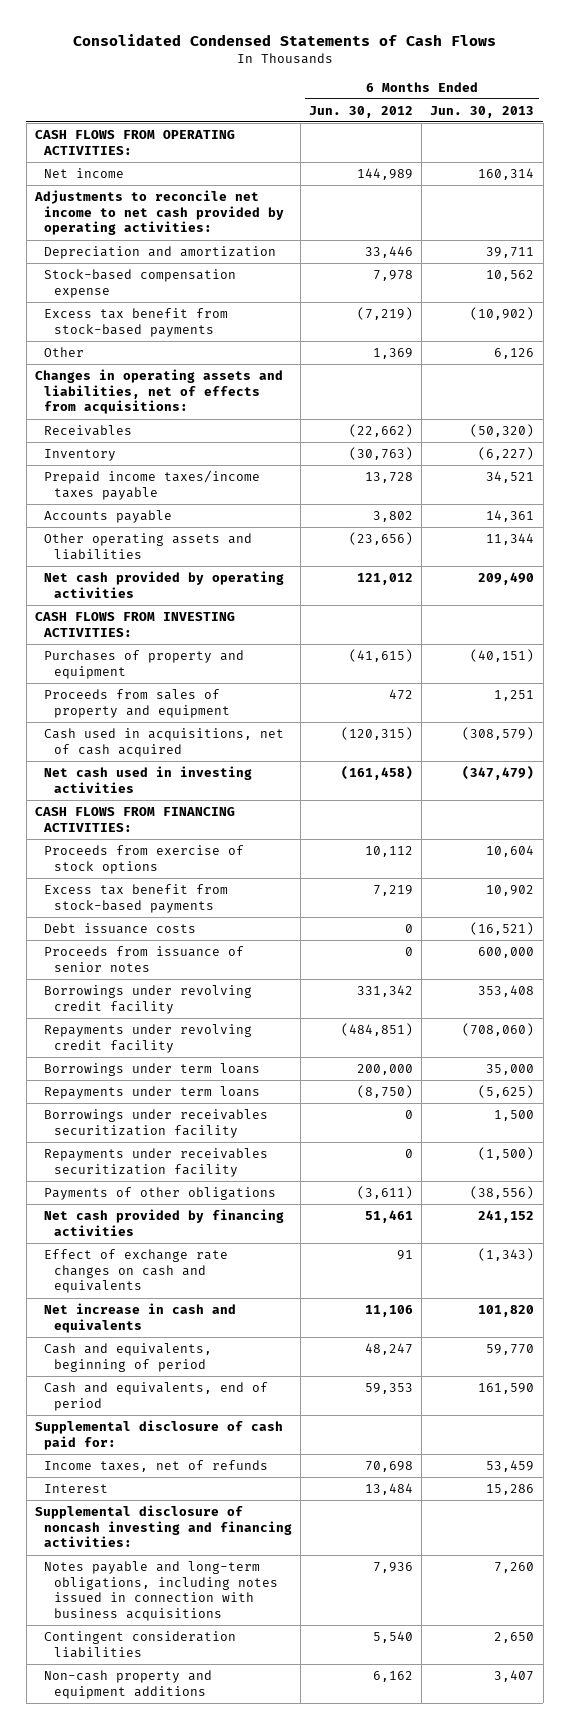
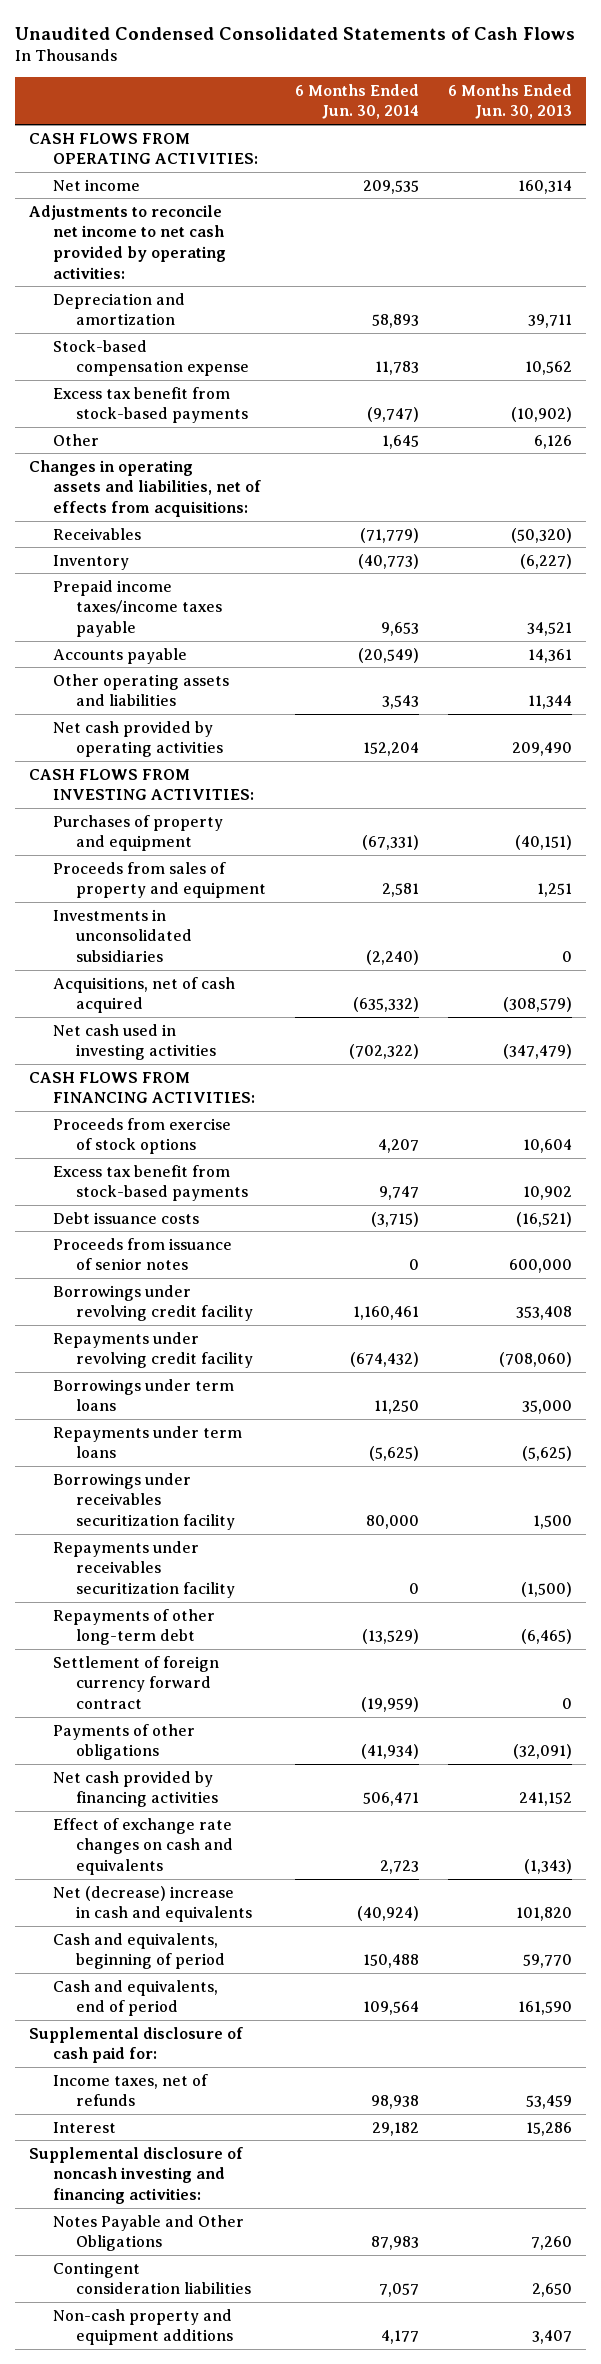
[72,33,496,46] Consolidated Condensed Statements of Cash Flows -> [14,26,575,40] Unaudited Condensed Consolidated Statements of Cash Flows
[309,105,414,118] Jun. 30, 2012 -> none
none -> [294,83,419,120] 6 Months Ended Jun. 30, 2014
none -> [52,908,192,962] Investments in unconsolidated subsidiaries
[44,727,285,757] Cash used in acquisitions, net of cash acquired -> [52,976,235,1014] Acquisitions, net of cash acquired
none -> [52,1608,215,1646] Repayments of other long-term debt
none -> [52,1655,219,1709] Settlement of foreign currency forward contract
[470,1185,535,1199] (38,556) -> [512,1744,572,1760] (32,091)
[44,1302,237,1333] Net increase in cash and equivalents -> [52,1885,252,1923] Net (decrease) increase in cash and equivalents
[44,1560,278,1622] Notes payable and long-term obligations, including notes issued in connection with business acquisitions -> [52,2214,244,2252] Notes Payable and Other Obligations

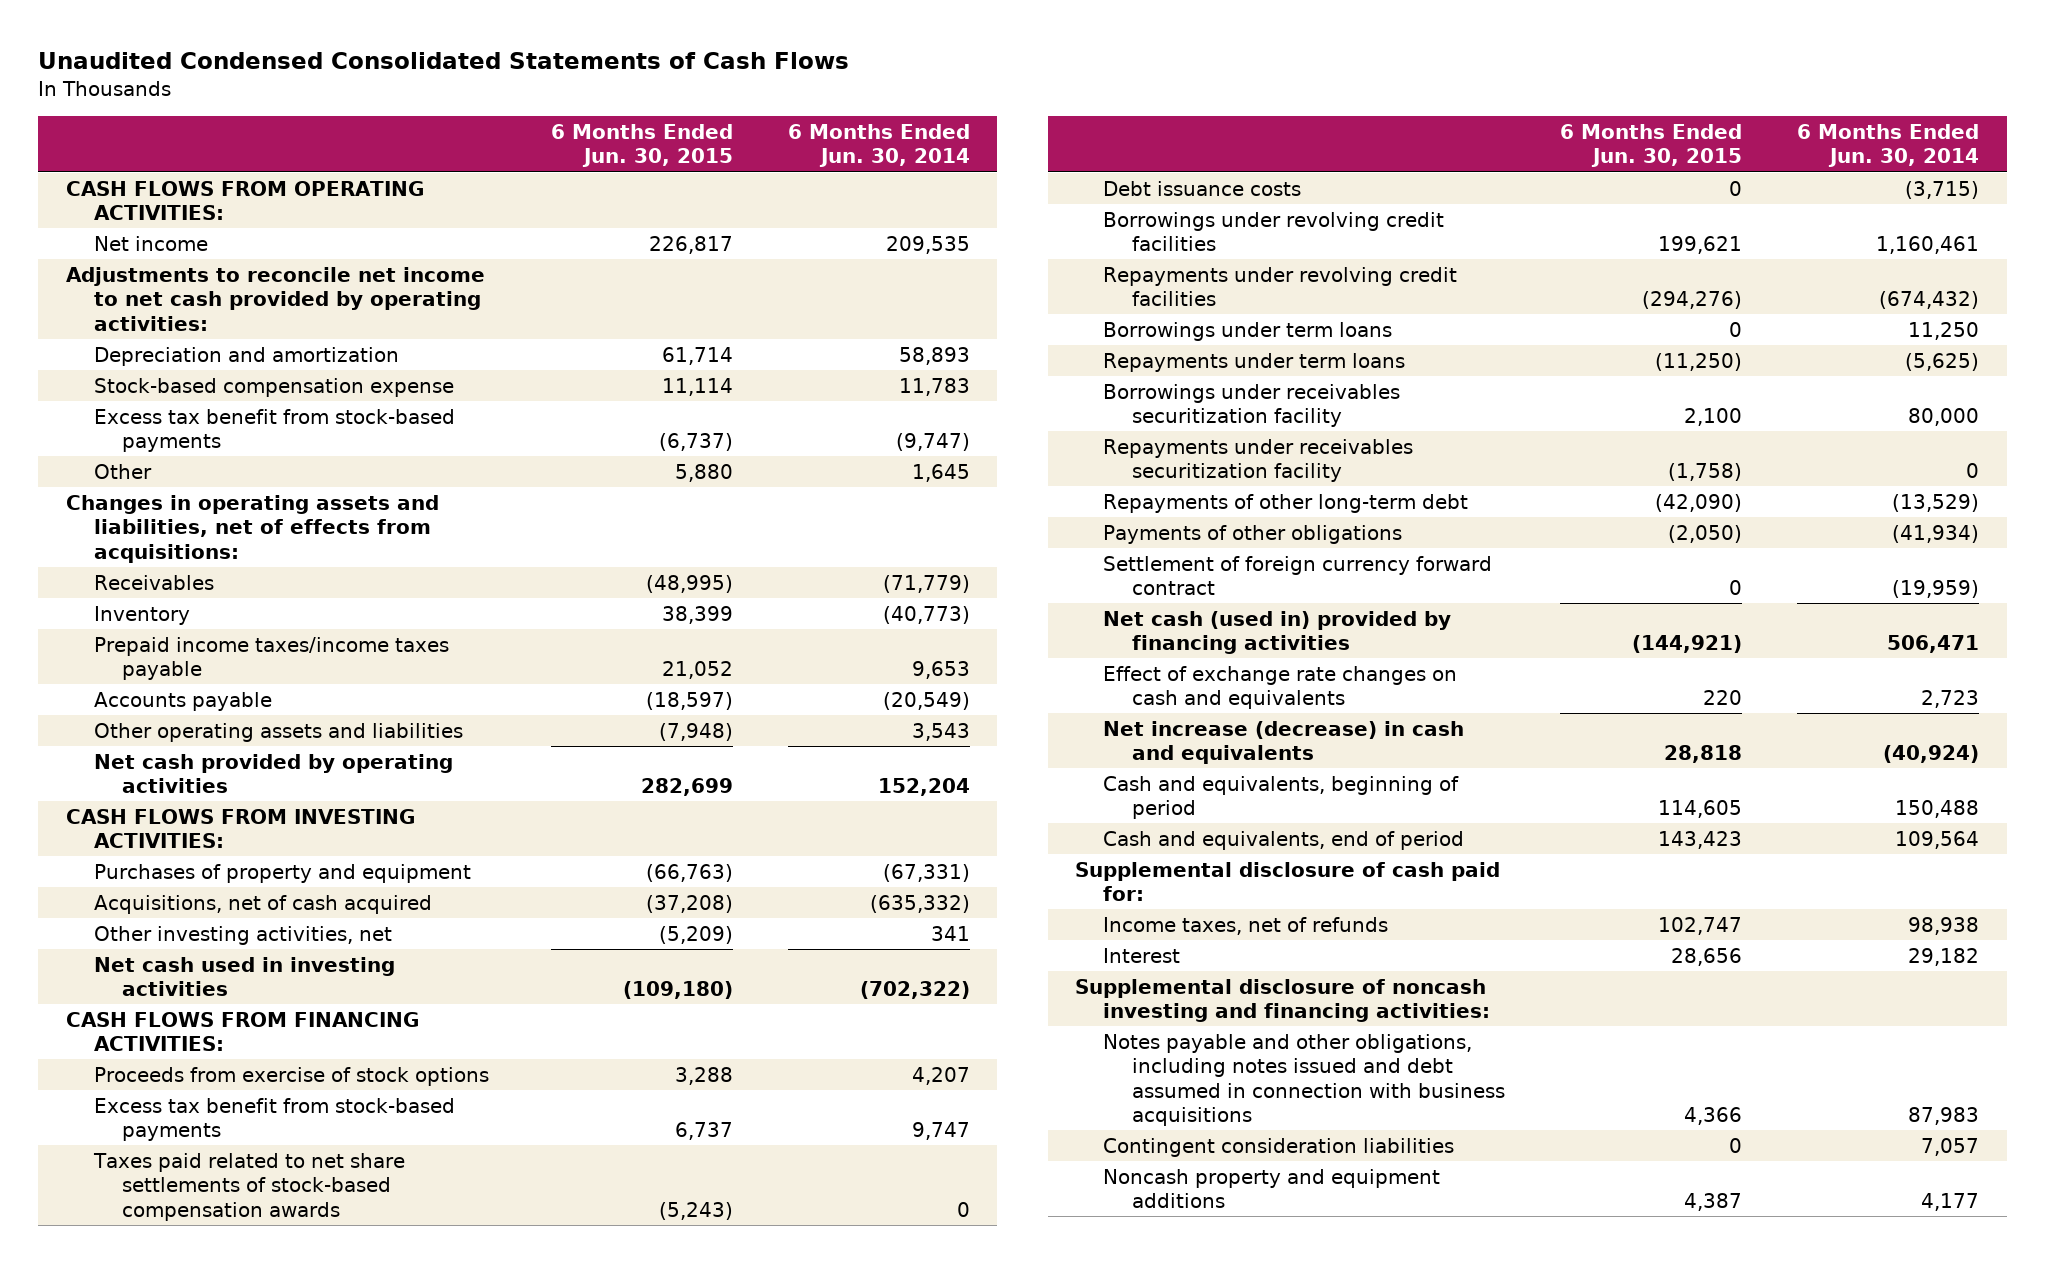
[447,83,572,120] 6 Months Ended Jun. 30, 2013 -> none
none -> [550,124,733,168] 6 Months Ended Jun. 30, 2015
[52,861,266,899] Proceeds from sales of property and equipment -> none
[52,908,192,962] Investments in unconsolidated subsidiaries -> none
none -> [93,925,392,945] Other investing activities, net
none -> [92,1152,405,1221] Taxes paid related to net share settlements of stock-based compensation awards
[52,1237,232,1271] Proceeds from issuance of senior notes -> none
[52,1284,253,1322] Borrowings under revolving credit facility -> [1103,211,1445,252] Borrowings under revolving credit facilities
[52,1331,253,1369] Repayments under revolving credit facility -> [1103,266,1458,307] Repayments under revolving credit facilities
[52,1655,219,1709] Settlement of foreign currency forward contract -> [1103,555,1493,596] Settlement of foreign currency forward contract
[52,1770,218,1808] Net cash provided by financing activities -> [1103,610,1452,655] Net cash (used in) provided by financing activities
[52,1885,252,1923] Net (decrease) increase in cash and equivalents -> [1103,720,1465,765] Net increase (decrease) in cash and equivalents
[52,2214,244,2252] Notes Payable and Other Obligations -> [1103,1033,1505,1126] Notes payable and other obligations, including notes issued and debt assumed in connection with business acquisitions
[52,2308,233,2346] Non-cash property and equipment additions -> [1103,1168,1441,1209] Noncash property and equipment additions

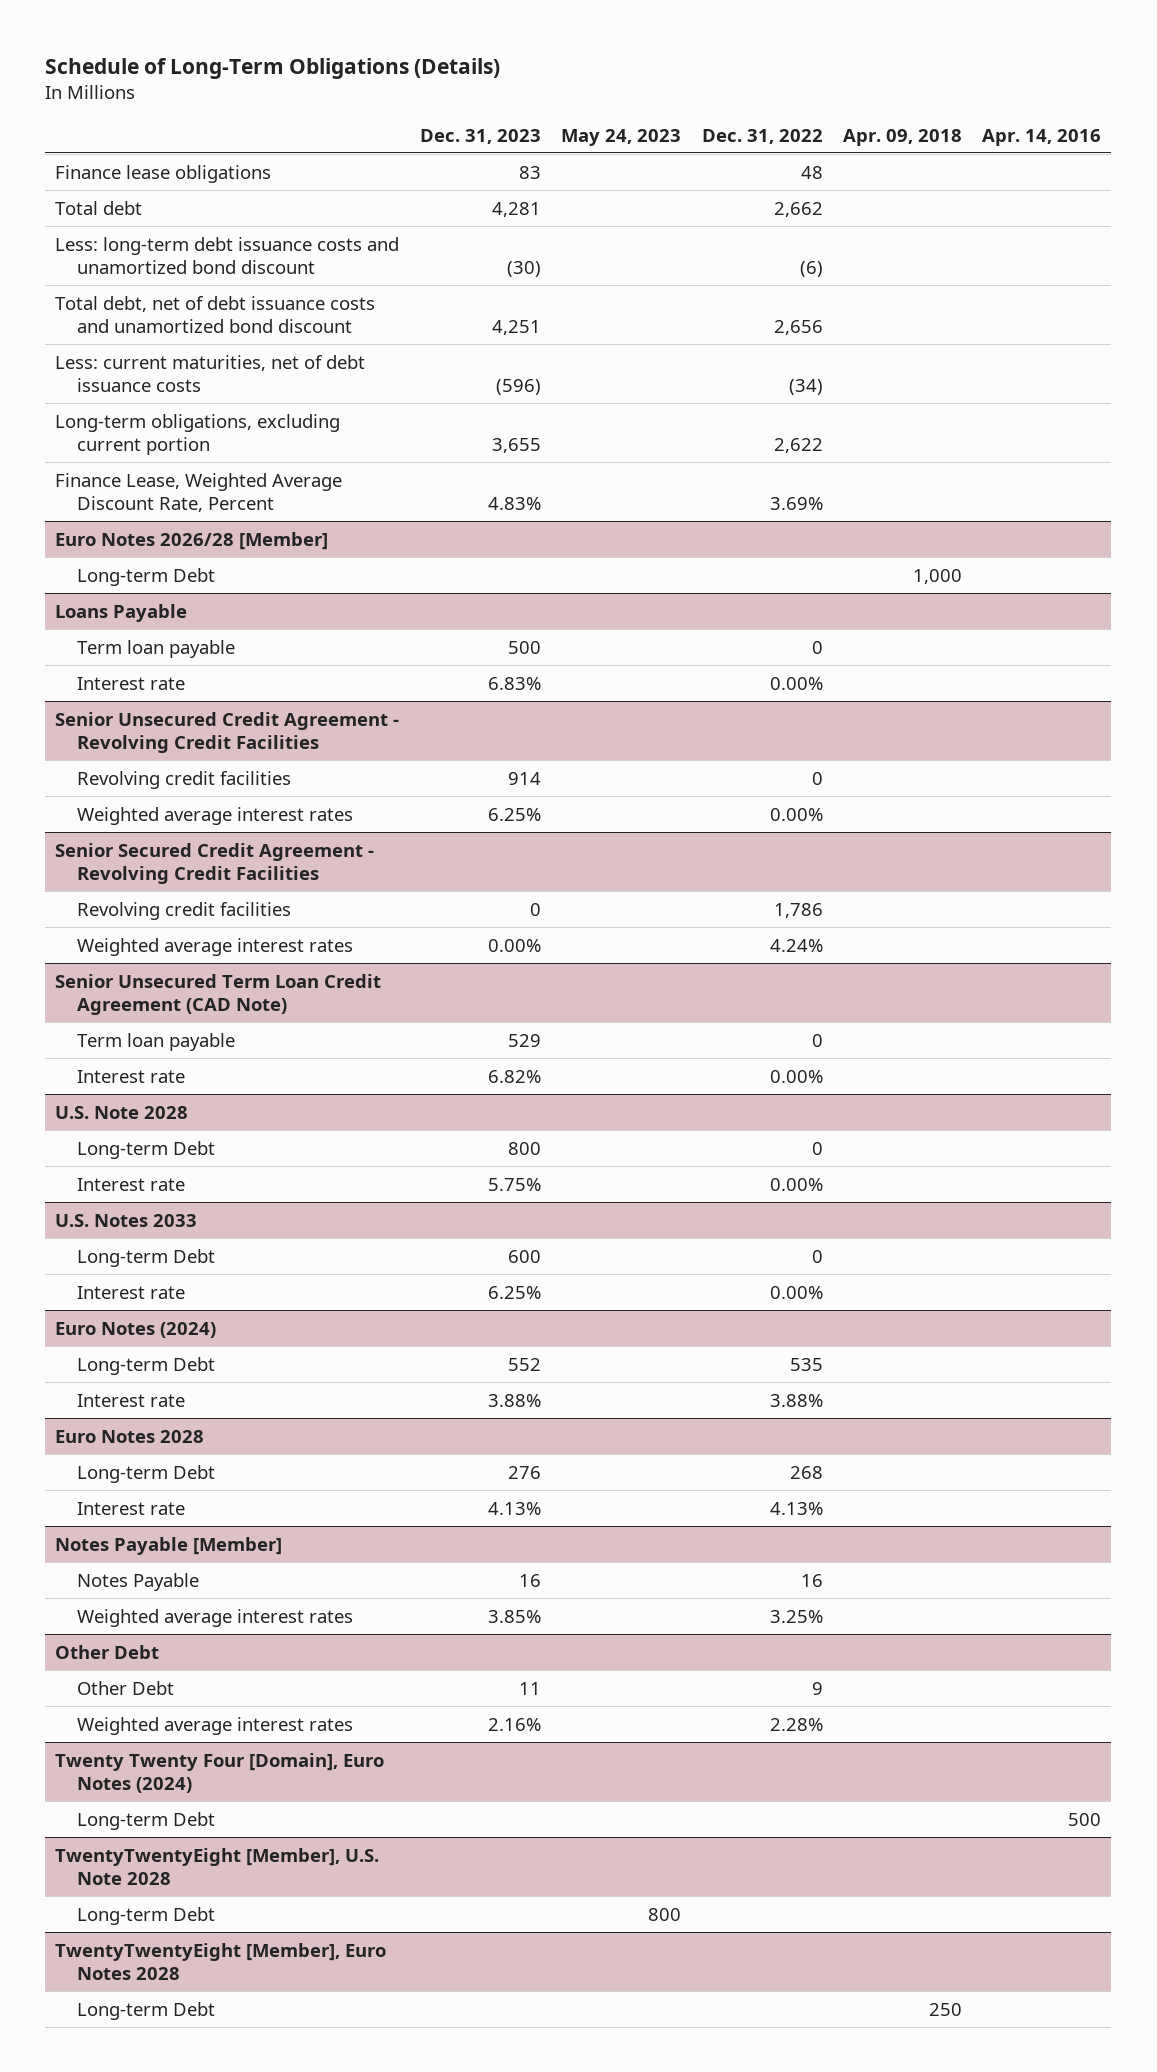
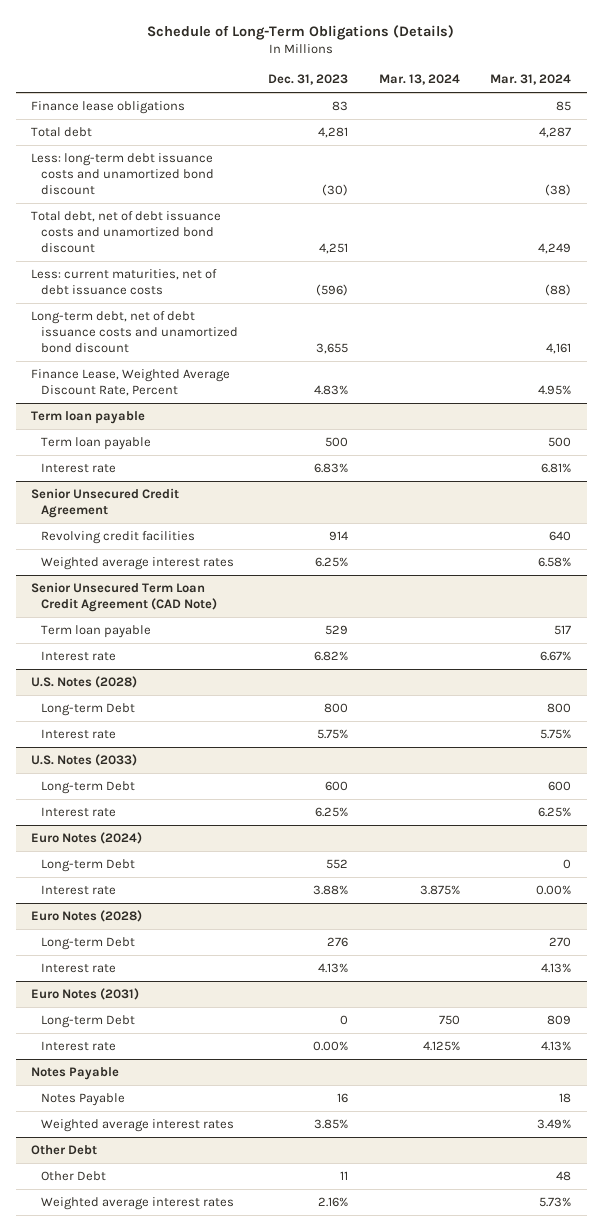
[561,128,682,146] May 24, 2023 -> none
[701,128,823,144] Dec. 31, 2022 -> none
[842,128,962,146] Apr. 09, 2018 -> none
[982,128,1102,146] Apr. 14, 2016 -> none
none -> [378,74,460,86] Mar. 13, 2024
none -> [490,74,572,86] Mar. 31, 2024
[55,413,341,455] Long-term obligations, excluding current portion -> [31,311,238,354] Long-term debt, net of debt issuance costs and unamortized bond discount
[55,531,329,550] Euro Notes 2026/28 [Member] -> none
[76,567,215,586] Long-term Debt -> none
[55,603,188,622] Loans Payable -> [31,411,146,425] Term loan payable
[55,711,400,753] Senior Unsecured Credit Agreement - Revolving Credit Facilities -> [31,488,180,519] Senior Unsecured Credit Agreement
[55,842,375,884] Senior Secured Credit Agreement - Revolving Credit Facilities -> none
[76,901,291,920] Revolving credit facilities -> none
[76,937,353,956] Weighted average interest rates -> none
[55,1105,189,1119] U.S. Note 2028 -> [31,676,138,689] U.S. Notes (2028)
[55,1213,198,1227] U.S. Notes 2033 -> [31,754,138,767] U.S. Notes (2033)
[55,1429,205,1443] Euro Notes 2028 -> [31,910,143,923] Euro Notes (2028)
none -> [31,988,140,1001] Euro Notes (2031)
none -> [40,1015,135,1029] Long-term Debt
none -> [40,1041,116,1052] Interest rate
[55,1536,283,1555] Notes Payable [Member] -> [31,1067,120,1081] Notes Payable
[55,1752,385,1793] Twenty Twenty Four [Domain], Euro Notes (2024) -> none
[76,1811,215,1830] Long-term Debt -> none
[55,1847,380,1885] TwentyTwentyEight [Member], U.S. Note 2028 -> none
[76,1906,215,1925] Long-term Debt -> none
[55,1942,387,1980] TwentyTwentyEight [Member], Euro Notes 2028 -> none
[76,2001,215,2020] Long-term Debt -> none

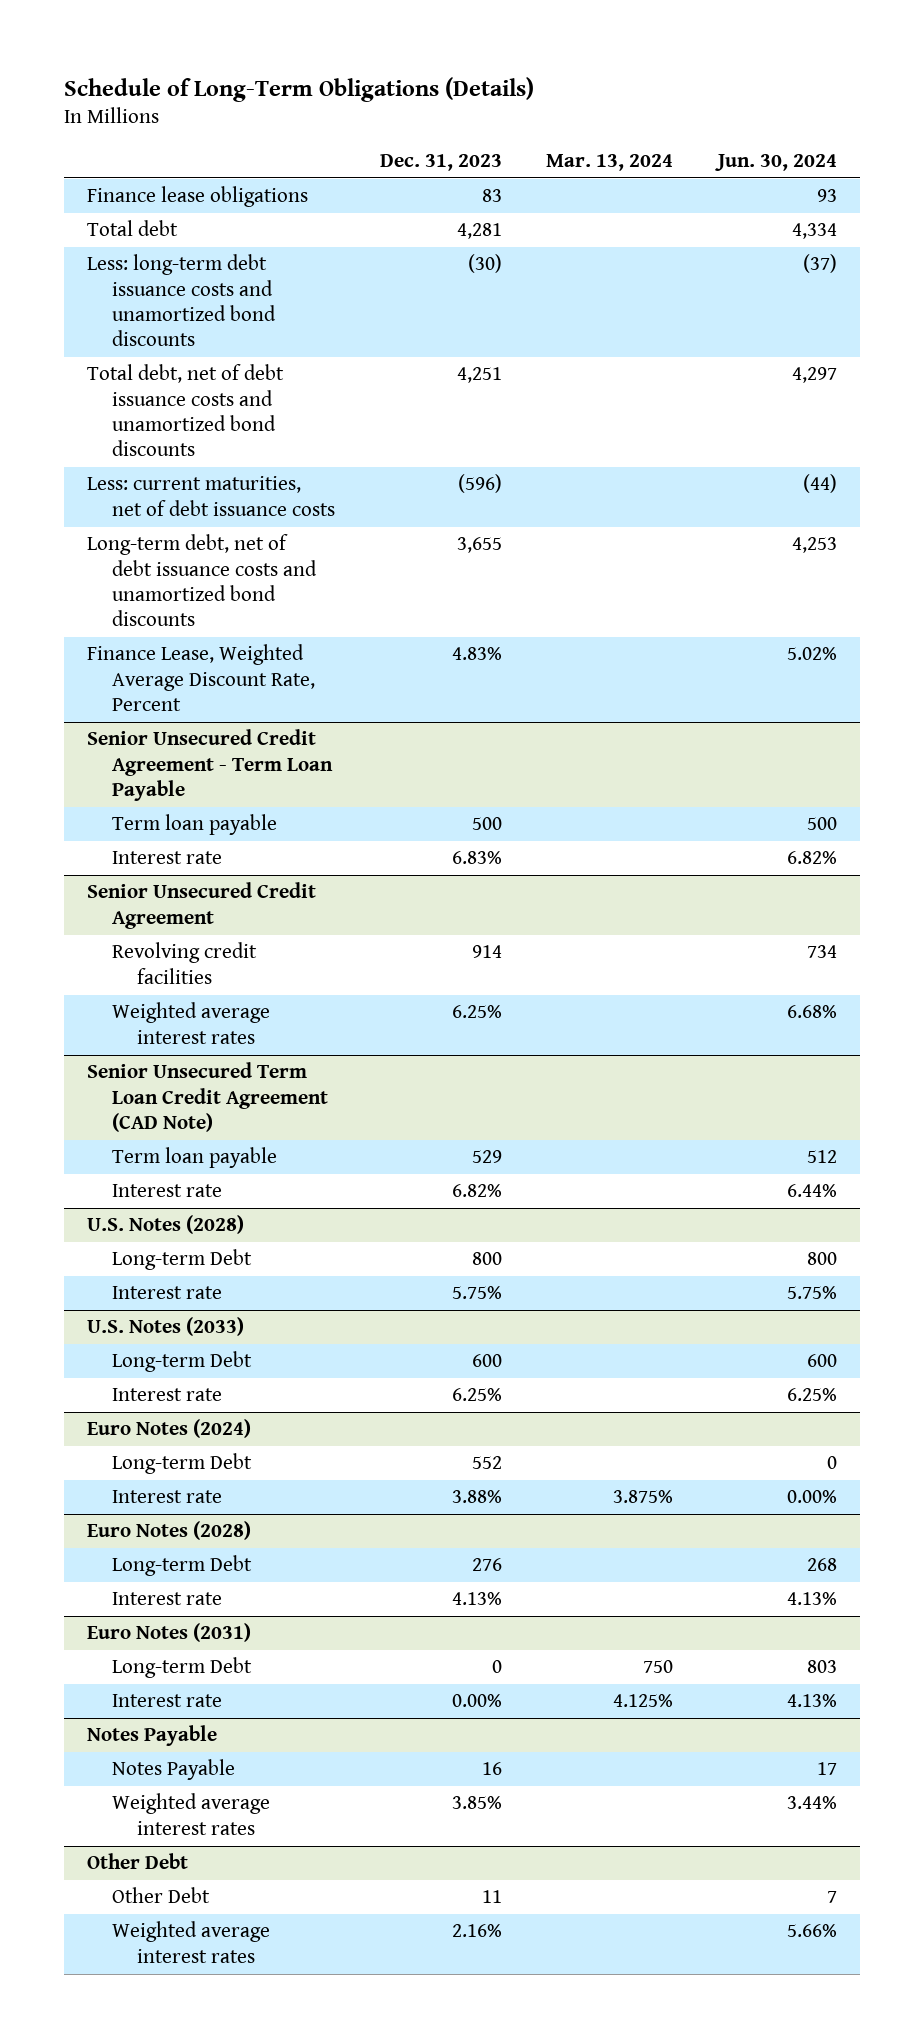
[490,74,572,86] Mar. 31, 2024 -> none
none -> [715,153,838,171] Jun. 30, 2024
[31,153,214,196] Less: long-term debt issuance costs and unamortized bond discount -> [86,254,276,347] Less: long-term debt issuance costs and unamortized bond discounts
[31,211,222,254] Total debt, net of debt issuance costs and unamortized bond discount -> [86,364,284,457] Total debt, net of debt issuance costs and unamortized bond discounts
[31,311,238,354] Long-term debt, net of debt issuance costs and unamortized bond discount -> [86,534,317,627] Long-term debt, net of debt issuance costs and unamortized bond discounts
[31,411,146,425] Term loan payable -> none
none -> [86,729,333,802] Senior Unsecured Credit Agreement - Term Loan Payable

